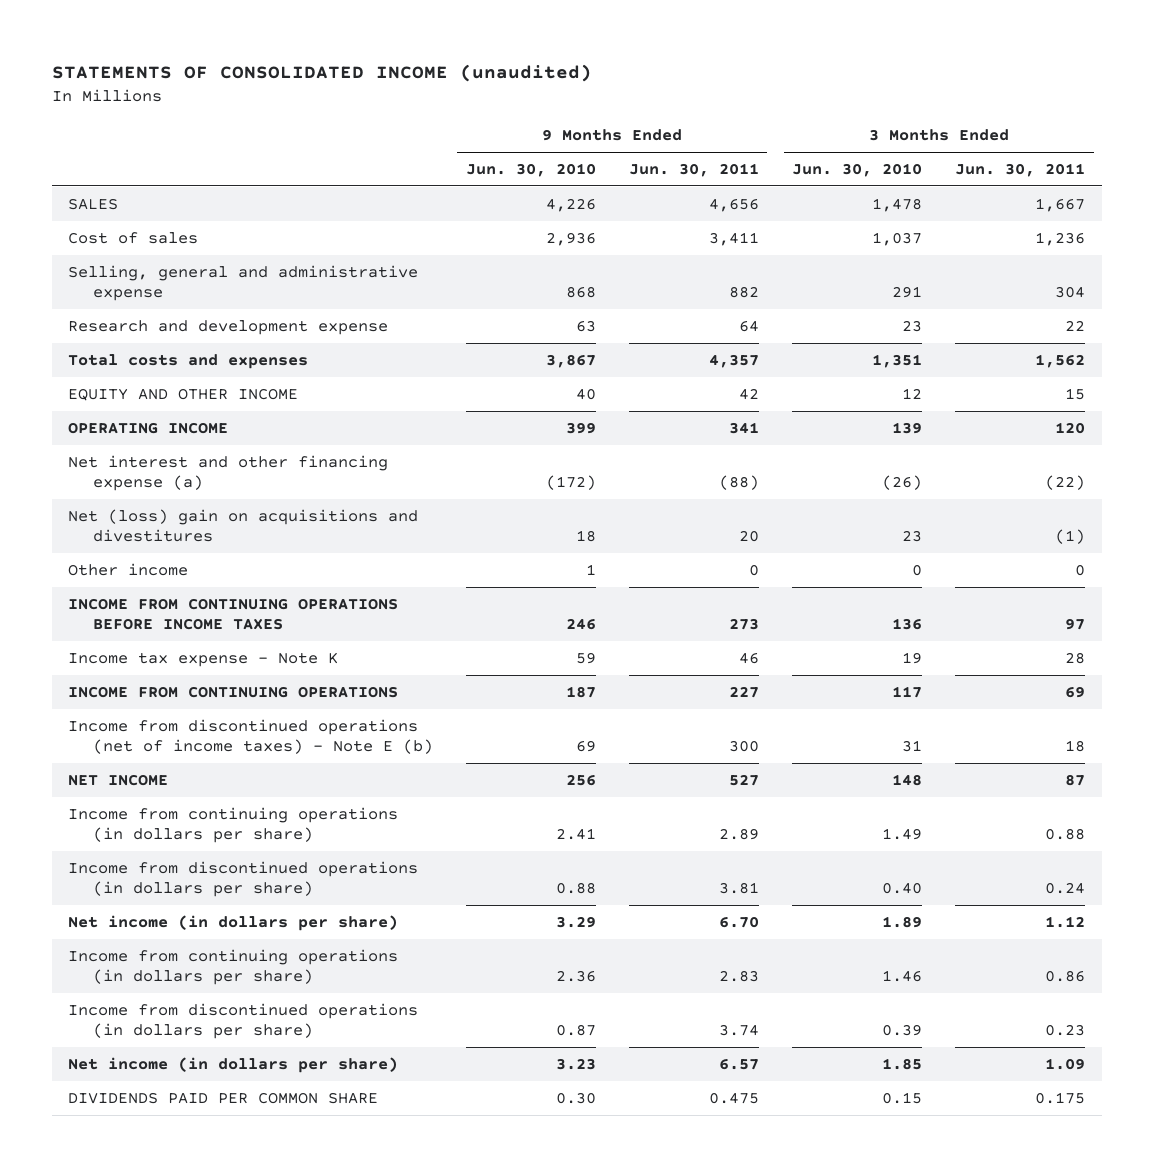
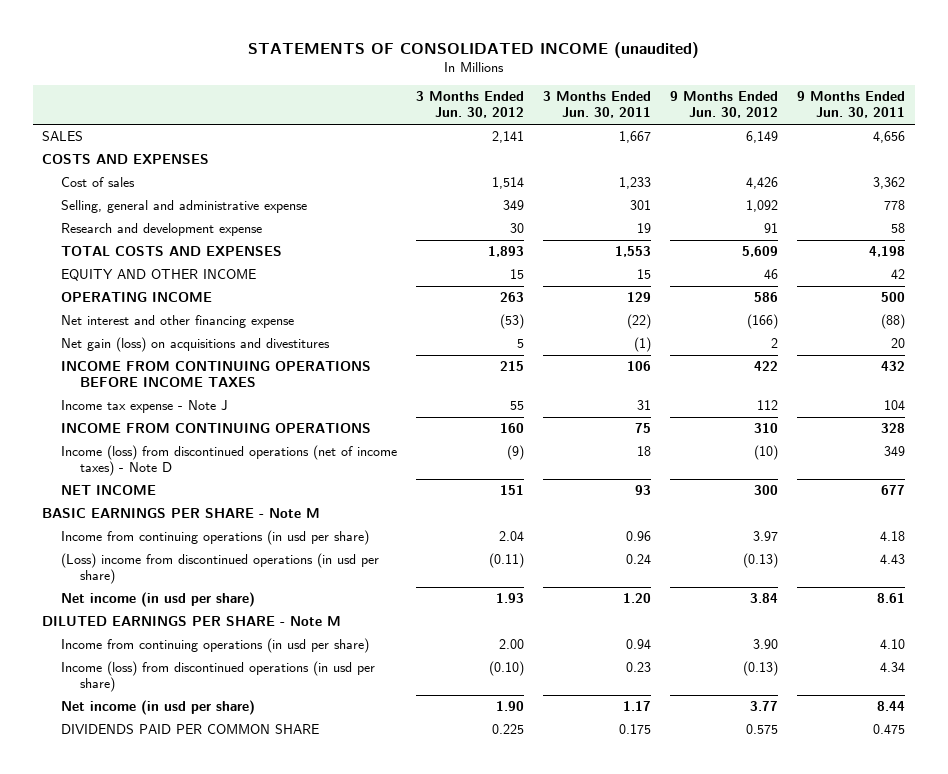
[465,163,596,178] Jun. 30, 2010 -> none
[792,163,923,178] Jun. 30, 2010 -> none
none -> [416,91,525,119] 3 Months Ended Jun. 30, 2012
none -> [670,91,779,119] 9 Months Ended Jun. 30, 2012
none -> [42,153,210,165] COSTS AND EXPENSES
[708,231,759,246] 3,411 -> [873,177,906,190] 3,362
[1035,231,1086,246] 1,236 -> [619,177,652,190] 1,233
[728,286,759,299] 882 -> [884,200,906,211] 778
[1055,286,1086,299] 304 -> [630,200,652,211] 301
[738,319,759,332] 64 -> [891,223,906,234] 58
[1065,319,1086,331] 22 -> [637,223,652,234] 19
[68,353,309,369] Total costs and expenses -> [61,245,283,257] TOTAL COSTS AND EXPENSES
[708,353,759,368] 4,357 -> [869,246,906,258] 4,198
[1035,353,1086,368] 1,562 -> [615,246,652,258] 1,553
[68,562,189,576] Other income -> none
[728,421,759,434] 341 -> [881,292,906,303] 500
[1055,421,1086,434] 120 -> [627,292,652,303] 129
[68,454,389,492] Net interest and other financing expense (a) -> [61,315,295,329] Net interest and other financing expense
[68,508,419,543] Net (loss) gain on acquisitions and divestitures -> [61,337,331,353] Net gain (loss) on acquisitions and divestitures
[728,618,759,631] 273 -> [881,361,906,372] 432
[1065,618,1086,631] 97 -> [627,361,652,372] 106
[68,651,339,667] Income tax expense - Note K -> [61,400,229,414] Income tax expense - Note J
[738,651,759,664] 46 -> [884,400,906,411] 104
[1065,651,1086,664] 28 -> [637,400,652,411] 31
[728,685,759,698] 227 -> [881,423,906,434] 328
[1065,685,1086,698] 69 -> [635,423,652,434] 75
[68,718,433,755] Income from discontinued operations (net of income taxes) - Note E (b) -> [61,445,398,477] Income (loss) from discontinued operations (net of income taxes) - Note D
[728,740,759,753] 300 -> [884,446,906,457] 349
[728,773,759,786] 527 -> [881,485,906,496] 677
[1065,773,1086,786] 87 -> [635,485,652,496] 93
none -> [42,508,321,519] BASIC EARNINGS PER SHARE - Note M
[68,806,399,844] Income from continuing operations (in dollars per share) -> [61,530,370,546] Income from continuing operations (in usd per share)
[718,828,759,841] 2.89 -> [880,531,906,542] 4.18
[1045,828,1086,841] 0.88 -> [626,531,652,542] 0.96
[68,860,419,898] Income from discontinued operations (in dollars per share) -> [61,553,380,585] (Loss) income from discontinued operations (in usd per share)
[718,882,759,895] 3.81 -> [880,554,906,565] 4.43
[68,914,399,931] Net income (in dollars per share) -> [61,592,256,608] Net income (in usd per share)
[718,915,759,928] 6.70 -> [877,593,906,604] 8.61
[1045,915,1086,928] 1.12 -> [623,593,652,604] 1.20
none -> [42,616,342,627] DILUTED EARNINGS PER SHARE - Note M
[68,948,399,986] Income from continuing operations (in dollars per share) -> [61,638,370,654] Income from continuing operations (in usd per share)
[718,970,759,983] 2.83 -> [880,639,906,650] 4.10
[1045,970,1086,983] 0.86 -> [626,639,652,650] 0.94
[68,1002,419,1040] Income from discontinued operations (in dollars per share) -> [61,661,376,693] Income (loss) from discontinued operations (in usd per share)
[718,1024,759,1037] 3.74 -> [880,662,906,673] 4.34
[68,1056,399,1073] Net income (in dollars per share) -> [61,700,256,716] Net income (in usd per share)
[718,1057,759,1070] 6.57 -> [877,701,906,712] 8.44
[1045,1057,1086,1070] 1.09 -> [623,701,652,712] 1.17

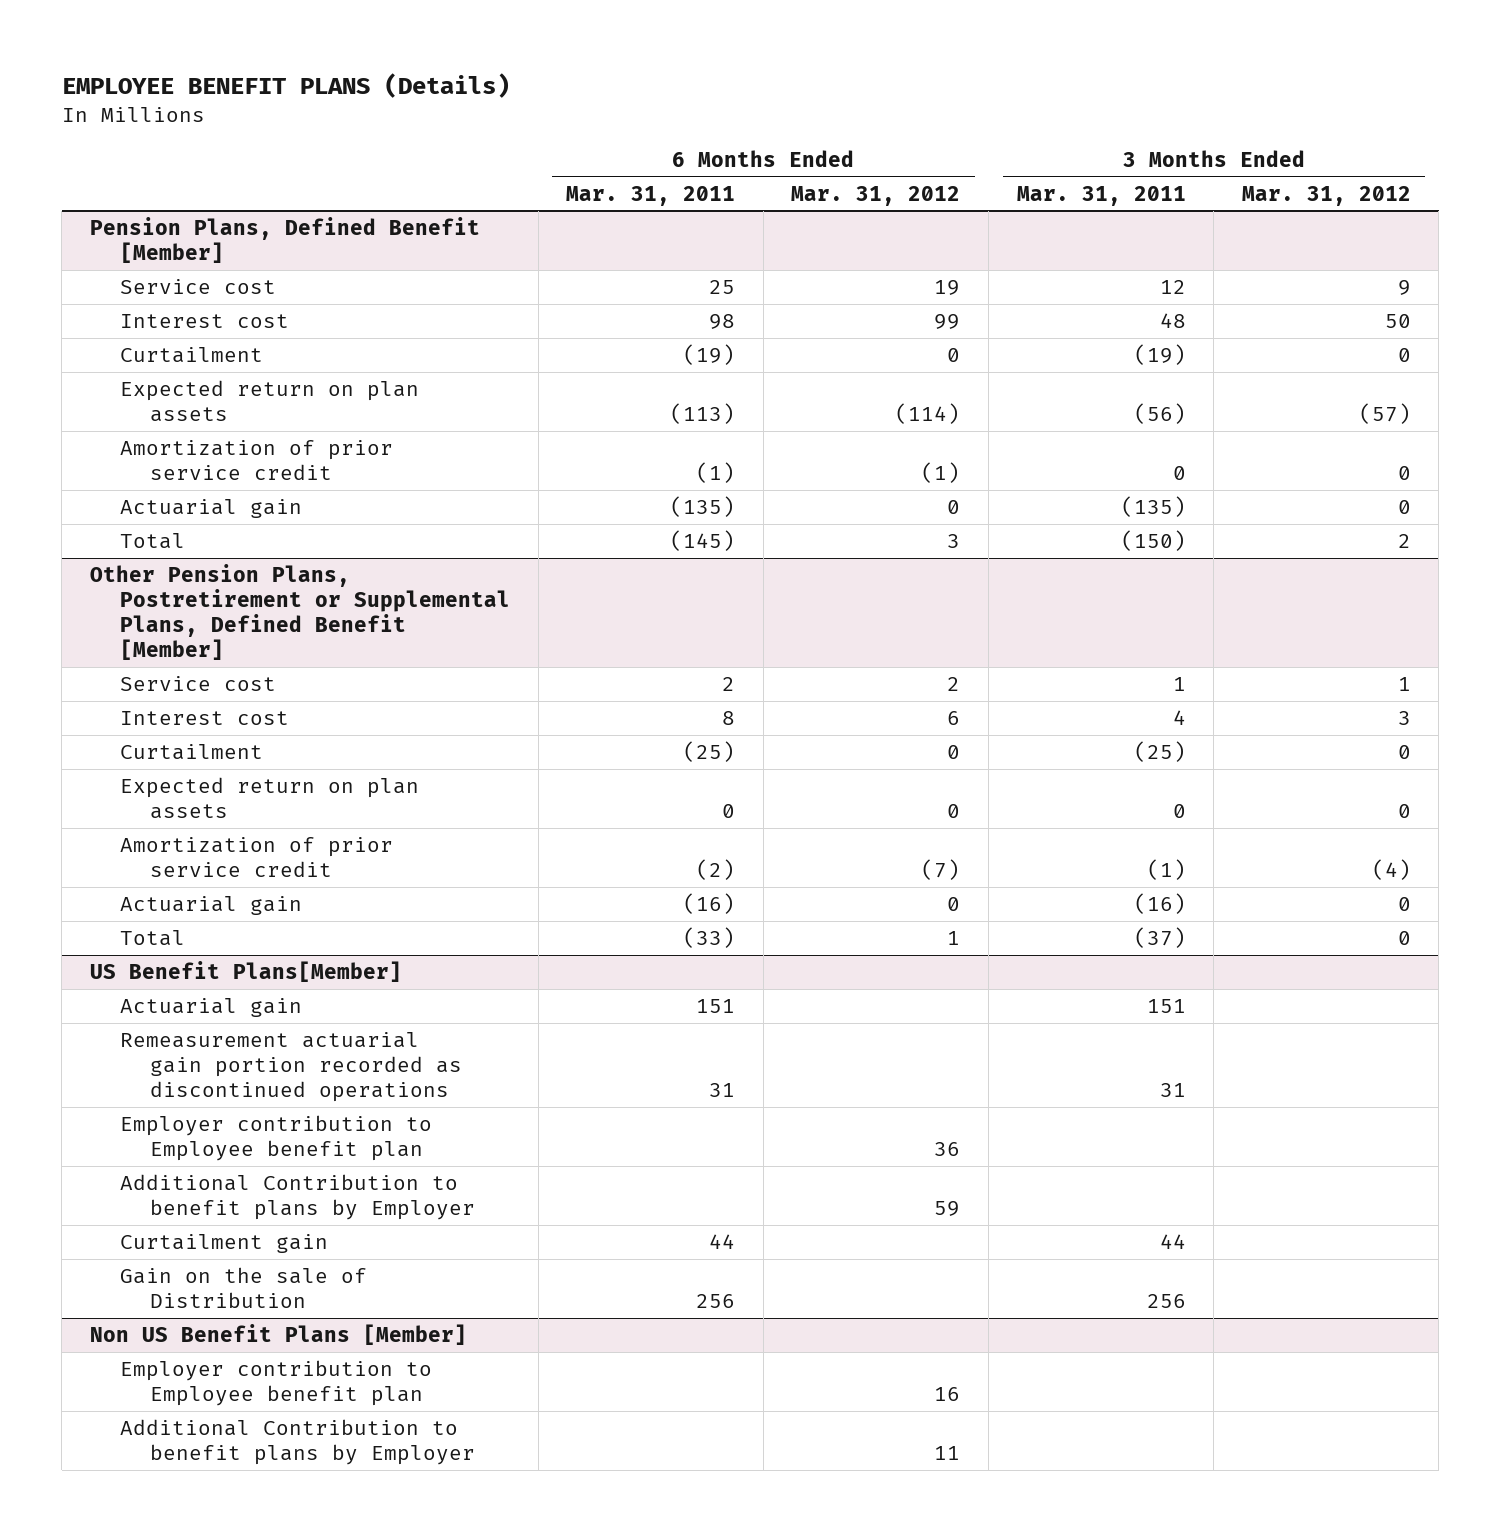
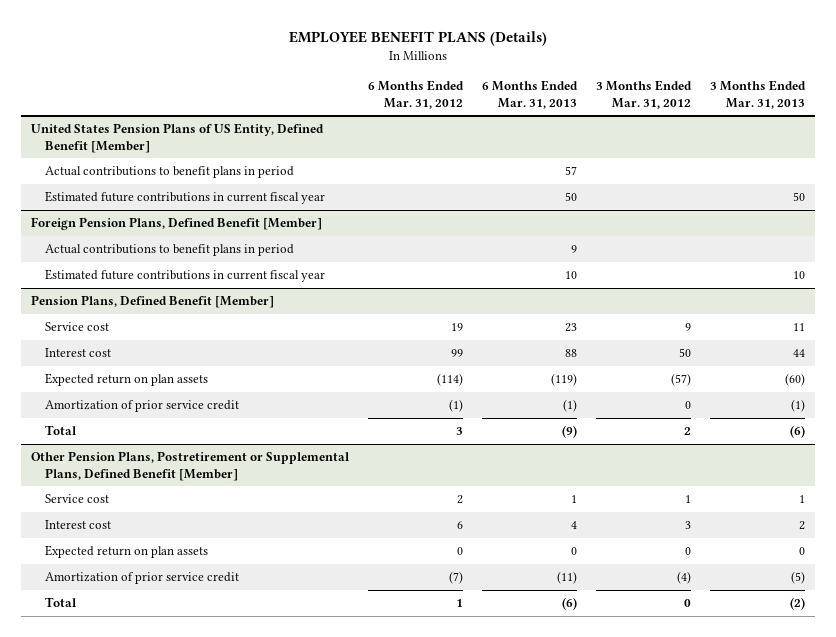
[566,185,736,206] Mar. 31, 2011 -> none
[1016,185,1186,206] Mar. 31, 2011 -> none
none -> [482,80,579,109] 6 Months Ended Mar. 31, 2013
none -> [710,80,807,109] 3 Months Ended Mar. 31, 2013
none -> [30,123,324,153] United States Pension Plans of US Entity, Defined Benefit [Member]
none -> [45,166,295,179] Actual contributions to benefit plans in period
none -> [45,191,326,205] Estimated future contributions in current fiscal year
none -> [30,217,322,231] Foreign Pension Plans, Defined Benefit [Member]
none -> [45,244,295,257] Actual contributions to benefit plans in period
none -> [45,269,326,283] Estimated future contributions in current fiscal year
[120,347,264,364] Curtailment -> none
[120,499,303,519] Actuarial gain -> none
[120,744,264,761] Curtailment -> none
[120,896,303,916] Actuarial gain -> none
[90,961,403,983] US Benefit Plans[Member] -> none
[120,998,303,1018] Actuarial gain -> none
[120,1032,463,1102] Remeasurement actuarial gain portion recorded as discontinued operations -> none
[120,1115,433,1162] Employer contribution to Employee benefit plan -> none
[120,1174,476,1221] Additional Contribution to benefit plans by Employer -> none
[120,1234,329,1254] Curtailment gain -> none
[120,1267,368,1309] Gain on the sale of Distribution -> none
[90,1324,468,1346] Non US Benefit Plans [Member] -> none
[120,1360,433,1407] Employer contribution to Employee benefit plan -> none
[120,1419,476,1466] Additional Contribution to benefit plans by Employer -> none

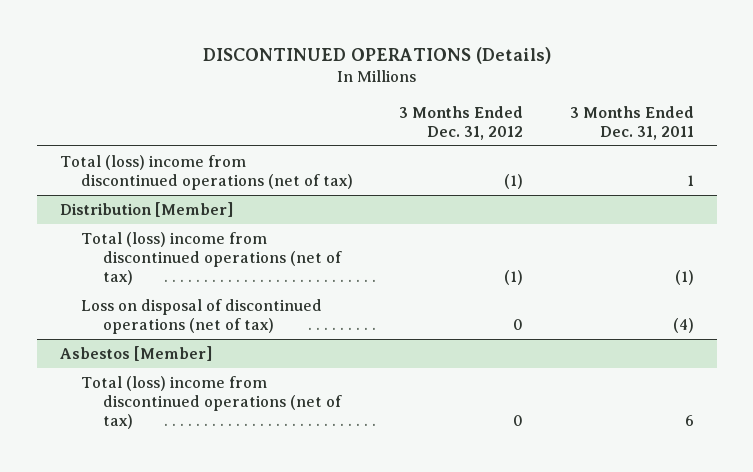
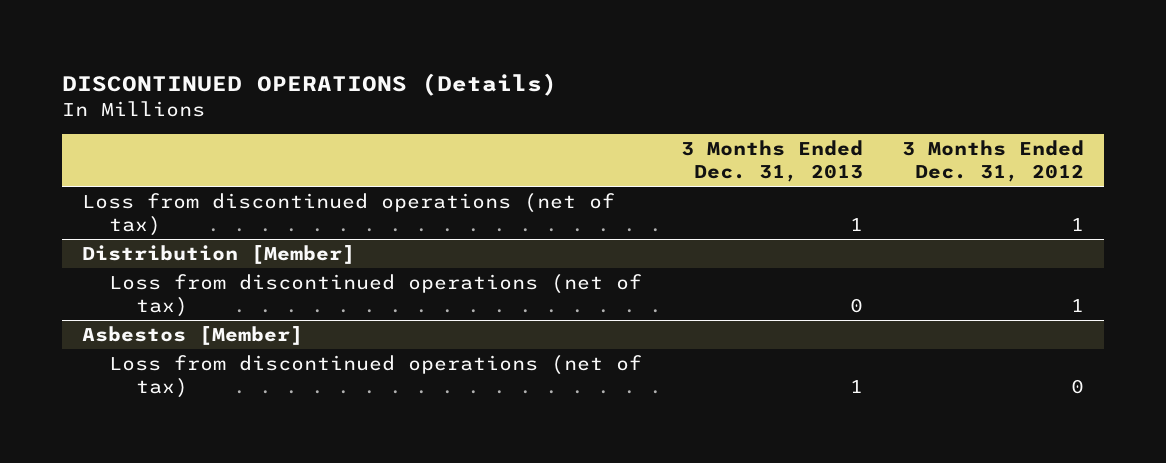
[569,105,694,140] 3 Months Ended Dec. 31, 2011 -> none
none -> [681,139,864,182] 3 Months Ended Dec. 31, 2013
[59,154,354,190] Total (loss) income from discontinued operations (net of tax) -> [81,193,615,237] Loss from discontinued operations (net of tax)
[504,173,524,189] (1) -> [1071,218,1085,232] 1
[81,298,323,334] Loss on disposal of discontinued operations (net of tax) -> none
[81,231,343,285] Total (loss) income from discontinued operations (net of tax) -> [109,274,643,318] Loss from discontinued operations (net of tax)
[504,269,524,285] (1) -> [1071,299,1085,313] 1
[81,375,343,429] Total (loss) income from discontinued operations (net of tax) -> [109,355,643,399] Loss from discontinued operations (net of tax)

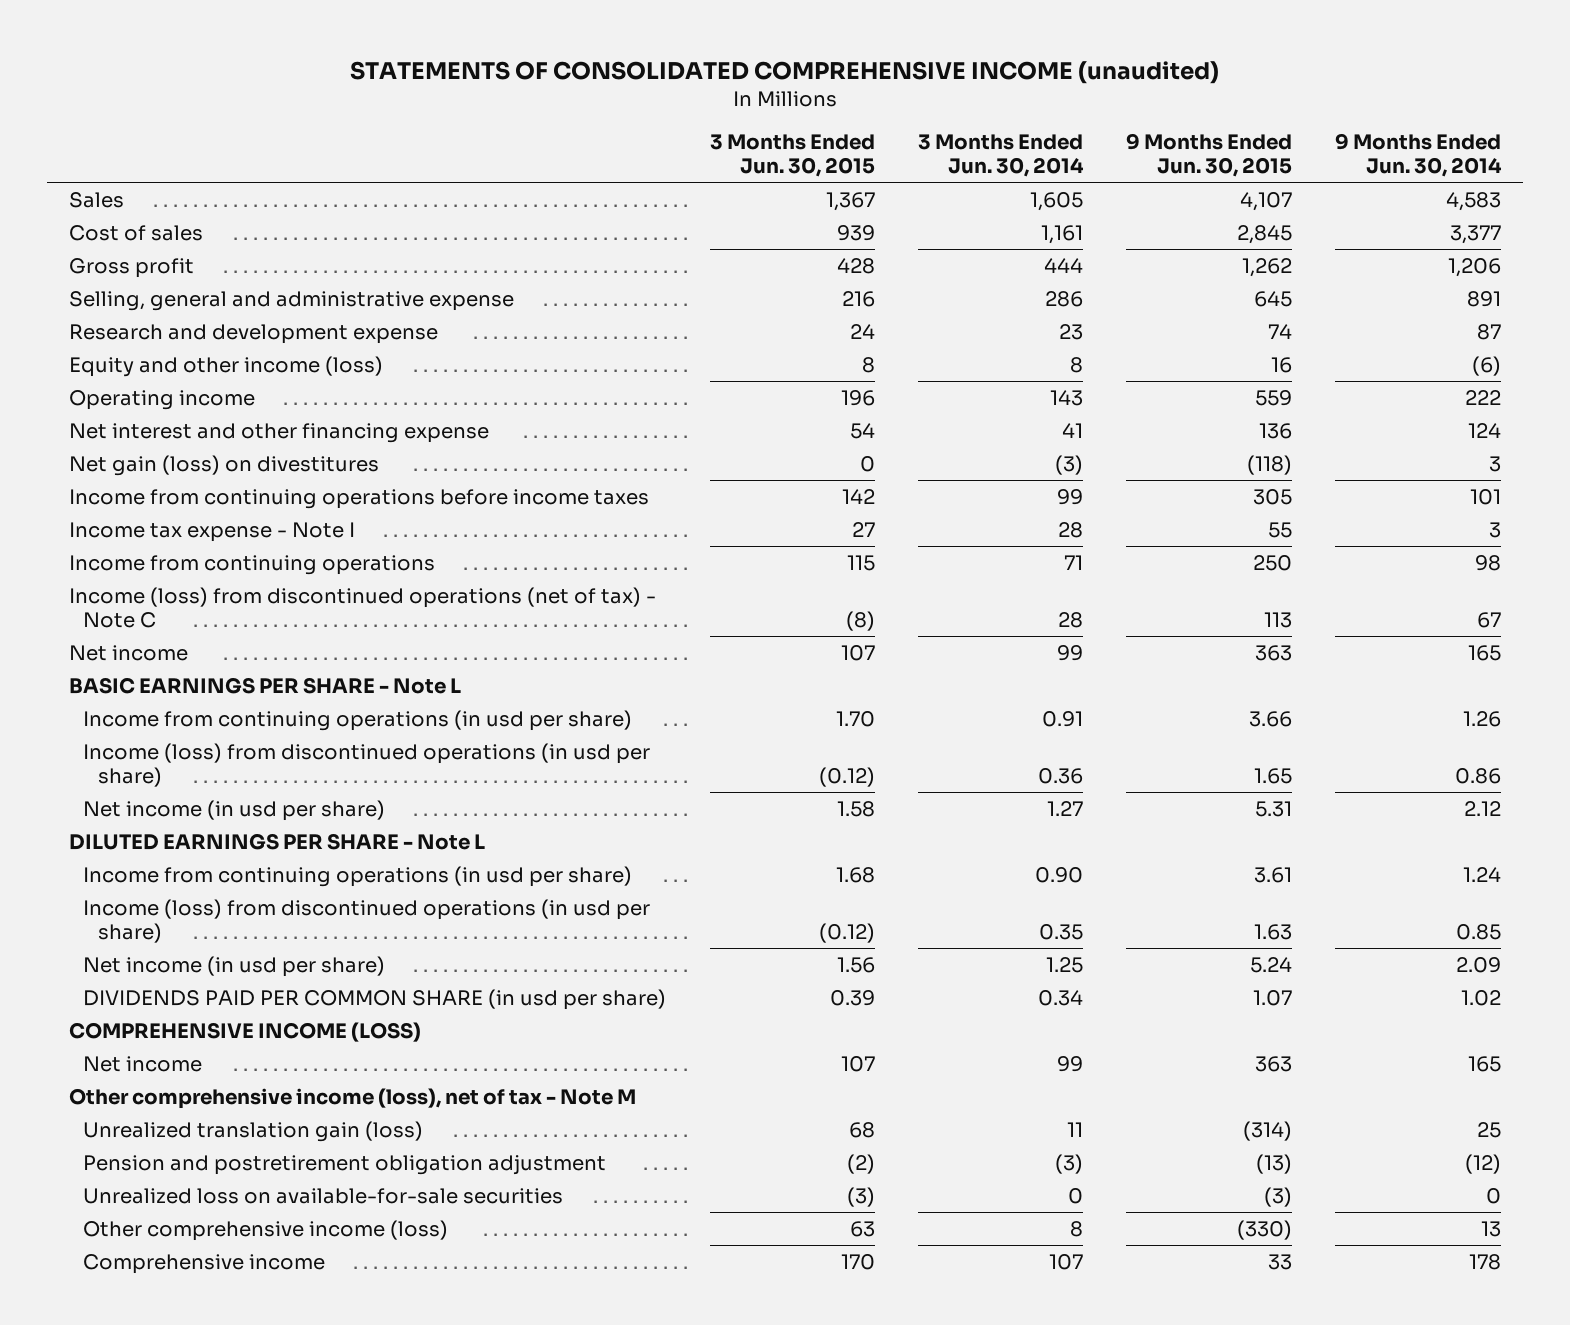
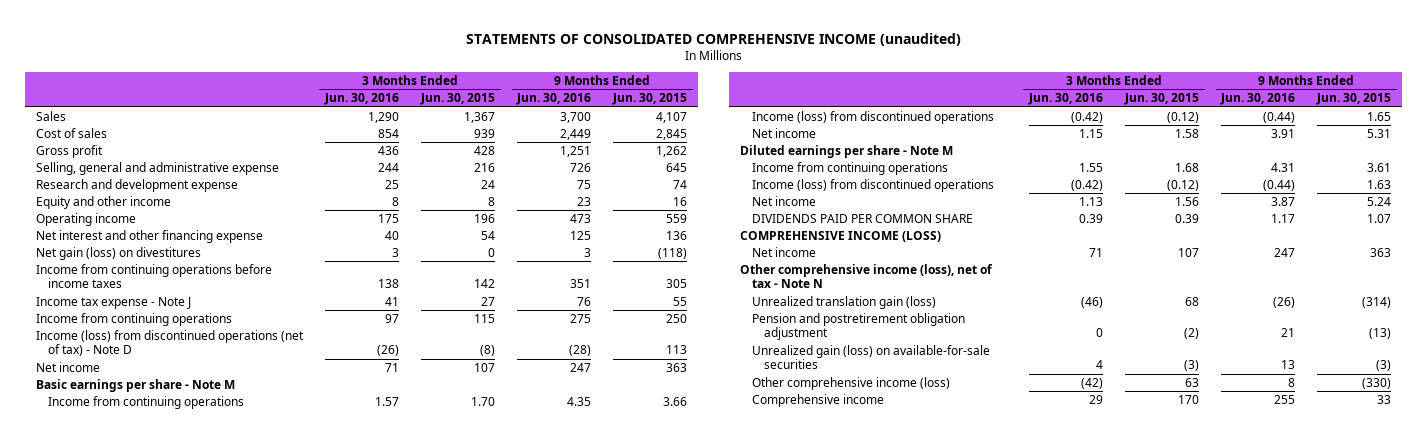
[917,134,1084,178] 3 Months Ended Jun. 30, 2014 -> none
[1335,133,1503,178] 9 Months Ended Jun. 30, 2014 -> none
none -> [323,93,399,106] Jun. 30, 2016
none -> [516,93,592,106] Jun. 30, 2016
[68,355,383,377] Equity and other income (loss) -> [35,196,171,210] Equity and other income
[68,521,355,542] Income tax expense - Note I -> [35,297,191,310] Income tax expense - Note J
[68,586,656,628] Income (loss) from discontinued operations (net of tax) - Note C -> [35,330,304,357] Income (loss) from discontinued operations (net of tax) - Note D
[68,676,461,694] BASIC EARNINGS PER SHARE - Note L -> [35,379,235,393] Basic earnings per share - Note M
[83,709,633,731] Income from continuing operations (in usd per share) -> [47,396,244,410] Income from continuing operations
[83,742,651,787] Income (loss) from discontinued operations (in usd per share) -> [751,111,994,125] Income (loss) from discontinued operations
[83,799,386,821] Net income (in usd per share) -> [751,128,816,139] Net income
[68,832,485,850] DILUTED EARNINGS PER SHARE - Note L -> [739,145,953,159] Diluted earnings per share - Note M
[83,865,633,887] Income from continuing operations (in usd per share) -> [751,162,948,176] Income from continuing operations
[83,898,651,943] Income (loss) from discontinued operations (in usd per share) -> [751,179,994,193] Income (loss) from discontinued operations
[83,955,386,977] Net income (in usd per share) -> [751,196,816,207] Net income
[83,988,667,1010] DIVIDENDS PAID PER COMMON SHARE (in usd per share) -> [751,214,973,224] DIVIDENDS PAID PER COMMON SHARE
[68,1087,636,1109] Other comprehensive income (loss), net of tax - Note M -> [739,264,993,289] Other comprehensive income (loss), net of tax - Note N
[83,1187,564,1204] Unrealized loss on available-for-sale securities -> [751,345,990,370] Unrealized gain (loss) on available-for-sale securities

